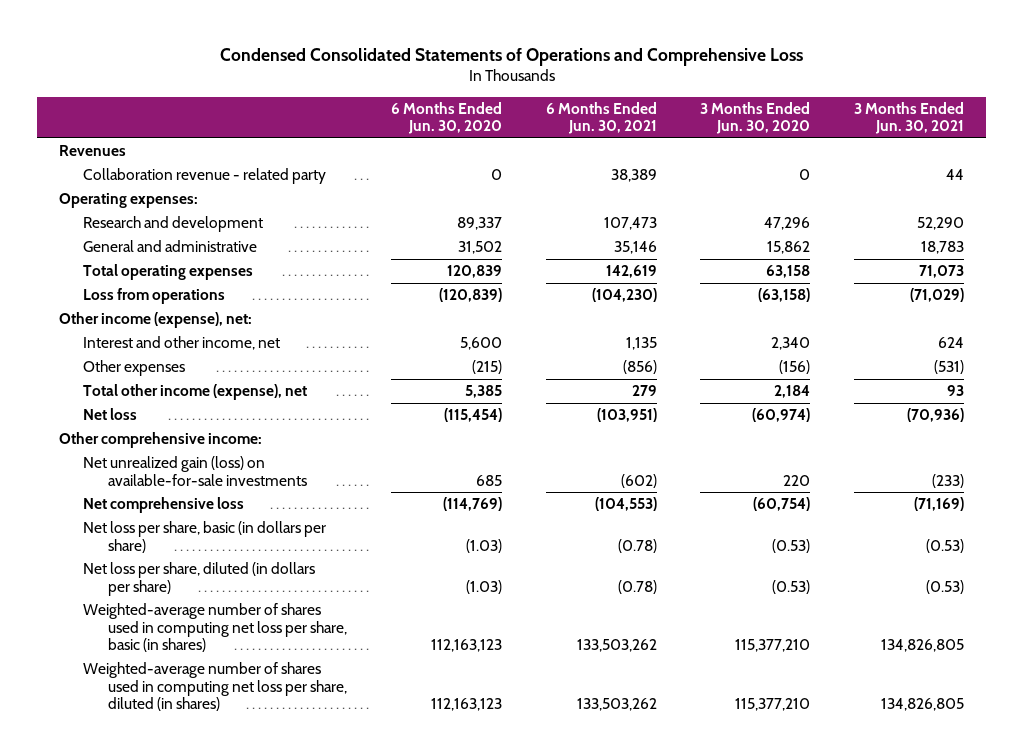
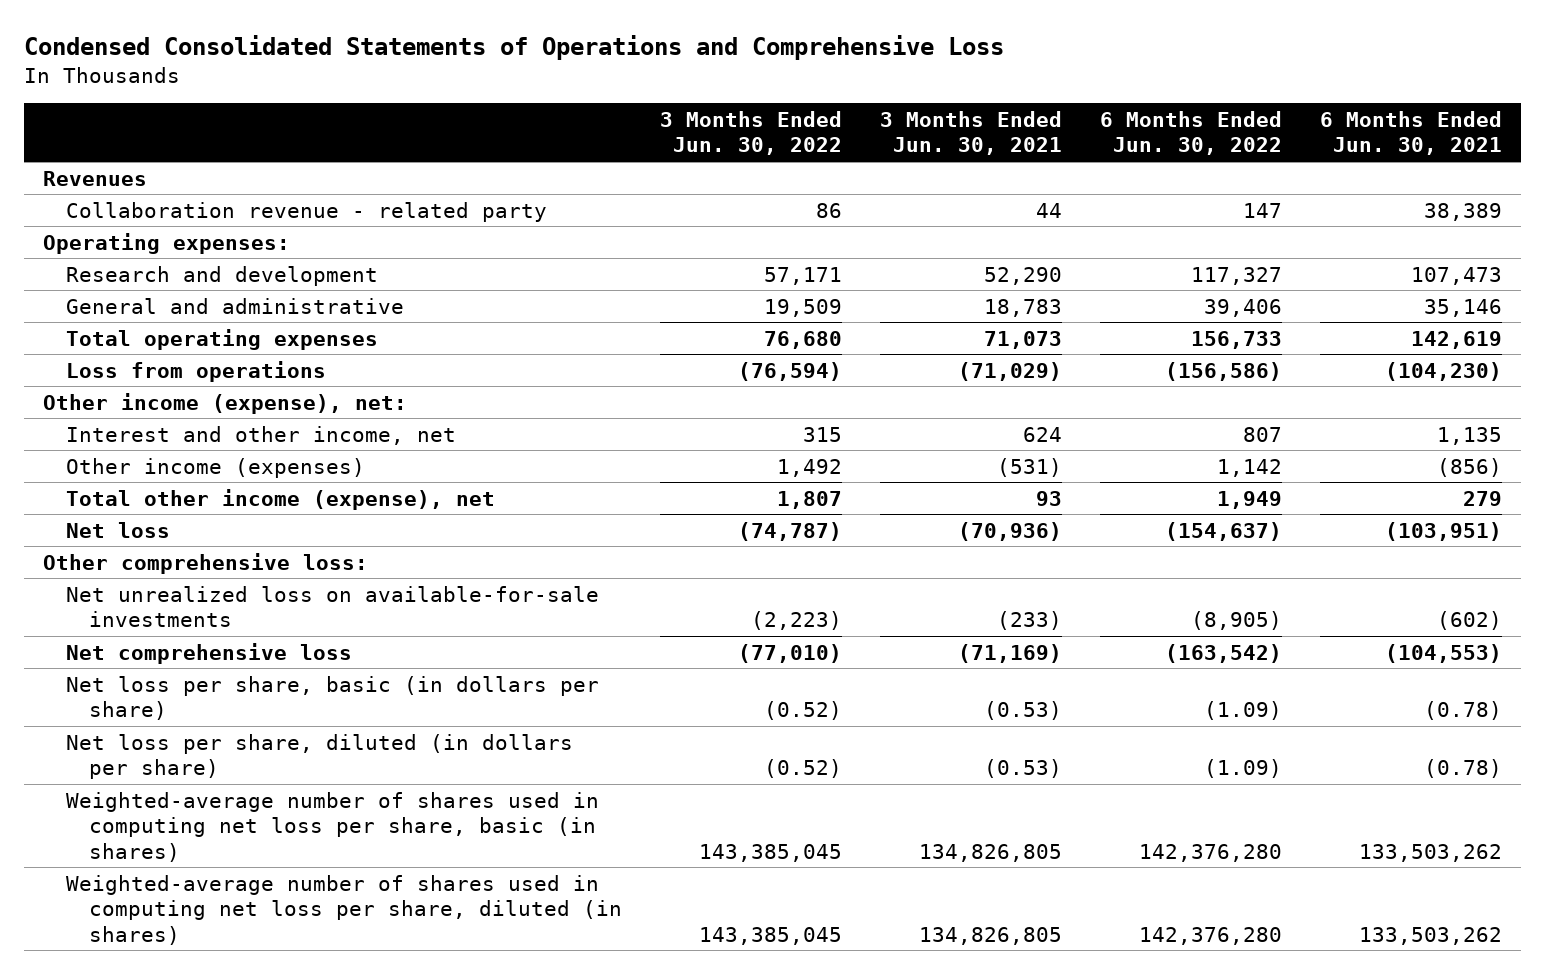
[390,101,502,135] 6 Months Ended Jun. 30, 2020 -> none
[700,101,811,135] 3 Months Ended Jun. 30, 2020 -> none
none -> [659,110,842,156] 3 Months Ended Jun. 30, 2022
none -> [1099,110,1282,156] 6 Months Ended Jun. 30, 2022
[83,360,186,377] Other expenses -> [65,457,365,478] Other income (expenses)
[58,432,262,449] Other comprehensive income: -> [42,552,368,574] Other comprehensive loss:
[83,456,307,486] Net unrealized gain (loss) on available-for-sale investments -> [65,585,599,628] Net unrealized loss on available-for-sale investments

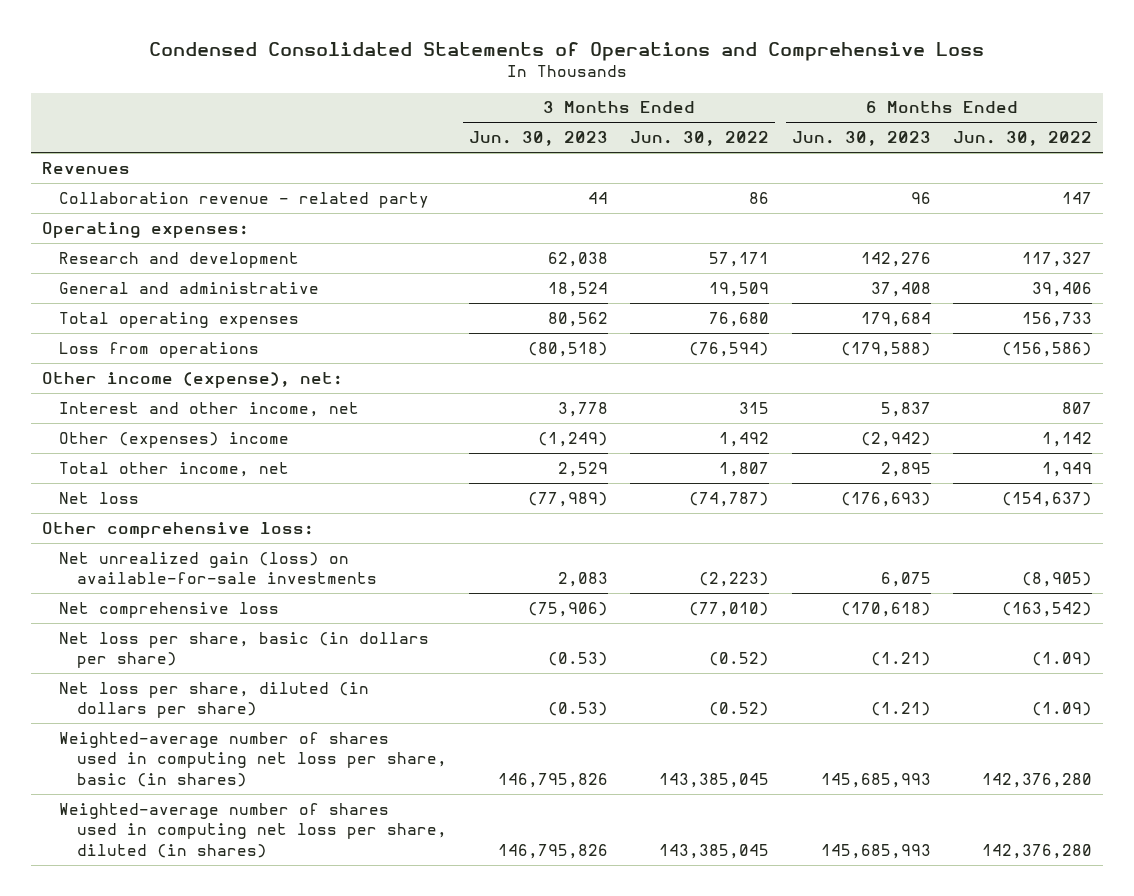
[879,110,1062,156] 3 Months Ended Jun. 30, 2021 -> none
[1320,110,1503,156] 6 Months Ended Jun. 30, 2021 -> none
none -> [468,131,608,147] Jun. 30, 2023
none -> [791,131,931,147] Jun. 30, 2023
[65,457,365,478] Other income (expenses) -> [59,431,290,448] Other (expenses) income
[65,488,495,510] Total other income (expense), net -> [59,461,290,477] Total other income, net
[65,585,599,628] Net unrealized loss on available-for-sale investments -> [59,551,377,585] Net unrealized gain (loss) on available-for-sale investments

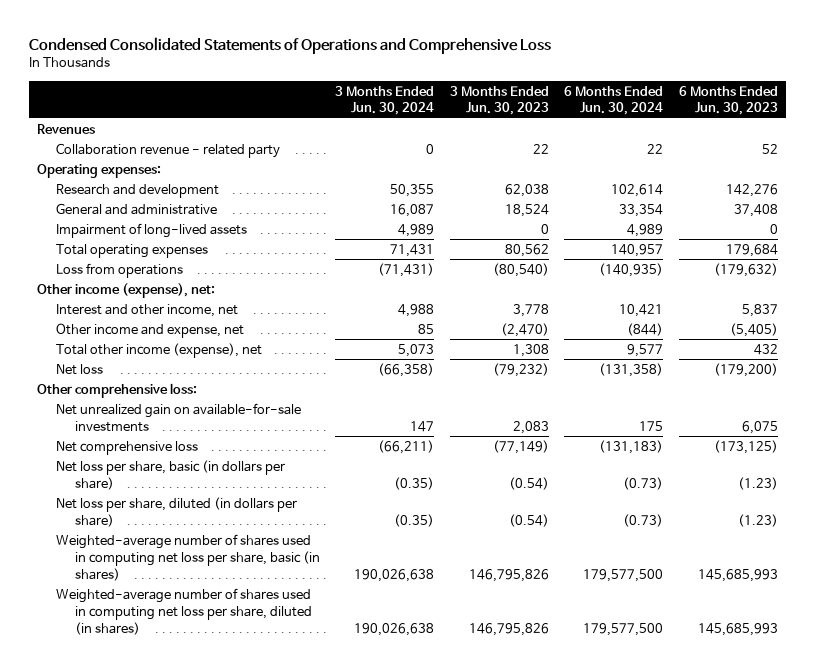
[630,131,770,147] Jun. 30, 2022 -> none
[952,131,1092,147] Jun. 30, 2022 -> none
none -> [335,85,435,116] 3 Months Ended Jun. 30, 2024
none -> [564,85,664,116] 6 Months Ended Jun. 30, 2024
[587,191,608,204] 44 -> [532,143,549,154] 22
[910,191,931,204] 96 -> [761,143,778,154] 52
none -> [55,222,247,238] Impairment of long-lived assets
[527,341,608,357] (80,518) -> [492,262,549,277] (80,540)
[840,341,931,357] (179,588) -> [713,262,778,277] (179,632)
[59,431,290,448] Other (expenses) income -> [55,322,244,338] Other income and expense, net
[537,431,608,447] (1,249) -> [500,322,549,337] (2,470)
[860,431,931,447] (2,942) -> [729,322,778,337] (5,405)
[59,461,290,477] Total other income, net -> [55,342,262,358] Total other income (expense), net
[557,461,608,477] 2,529 -> [512,343,549,357] 1,308
[880,461,931,477] 2,895 -> [753,343,778,355] 432
[527,491,608,507] (77,989) -> [492,362,549,377] (79,232)
[840,491,931,507] (176,693) -> [713,362,778,377] (179,200)
[59,551,377,585] Net unrealized gain (loss) on available-for-sale investments -> [55,402,301,432] Net unrealized gain on available-for-sale investments
[527,601,608,617] (75,906) -> [492,439,549,454] (77,149)
[840,601,931,617] (170,618) -> [713,439,778,454] (173,125)
[547,652,608,667] (0.53) -> [508,476,549,490] (0.54)
[870,652,931,667] (1.21) -> [737,476,778,490] (1.23)
[547,702,608,717] (0.53) -> [508,513,549,527] (0.54)
[870,702,931,717] (1.21) -> [737,513,778,527] (1.23)

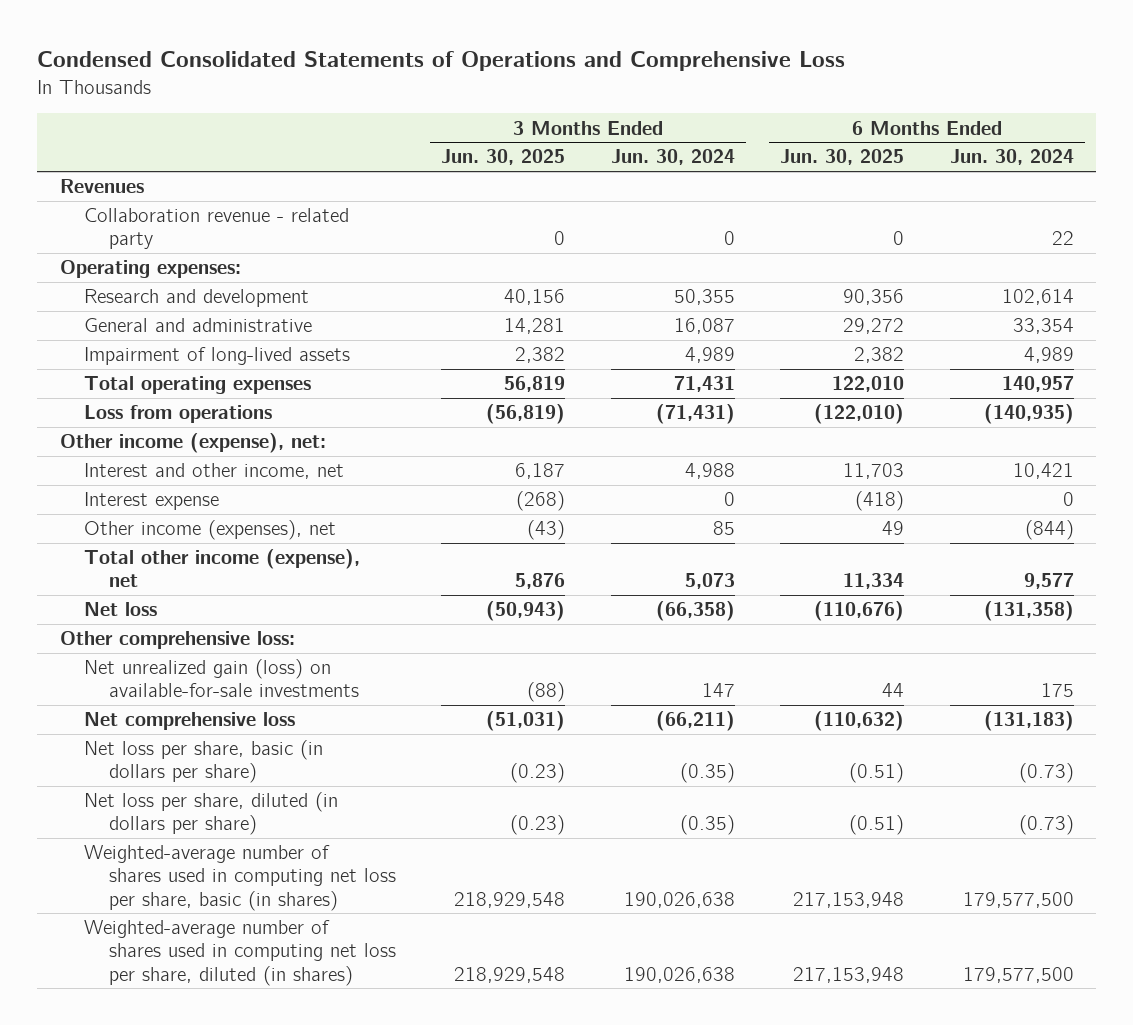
[449,85,549,116] 3 Months Ended Jun. 30, 2023 -> none
[678,85,778,116] 6 Months Ended Jun. 30, 2023 -> none
none -> [441,149,566,166] Jun. 30, 2025
none -> [780,149,905,166] Jun. 30, 2025
none -> [84,492,220,511] Interest expense
[55,322,244,338] Other income and expense, net -> [84,520,337,541] Other income (expenses), net
[55,402,301,432] Net unrealized gain on available-for-sale investments -> [84,659,359,698] Net unrealized gain (loss) on available-for-sale investments

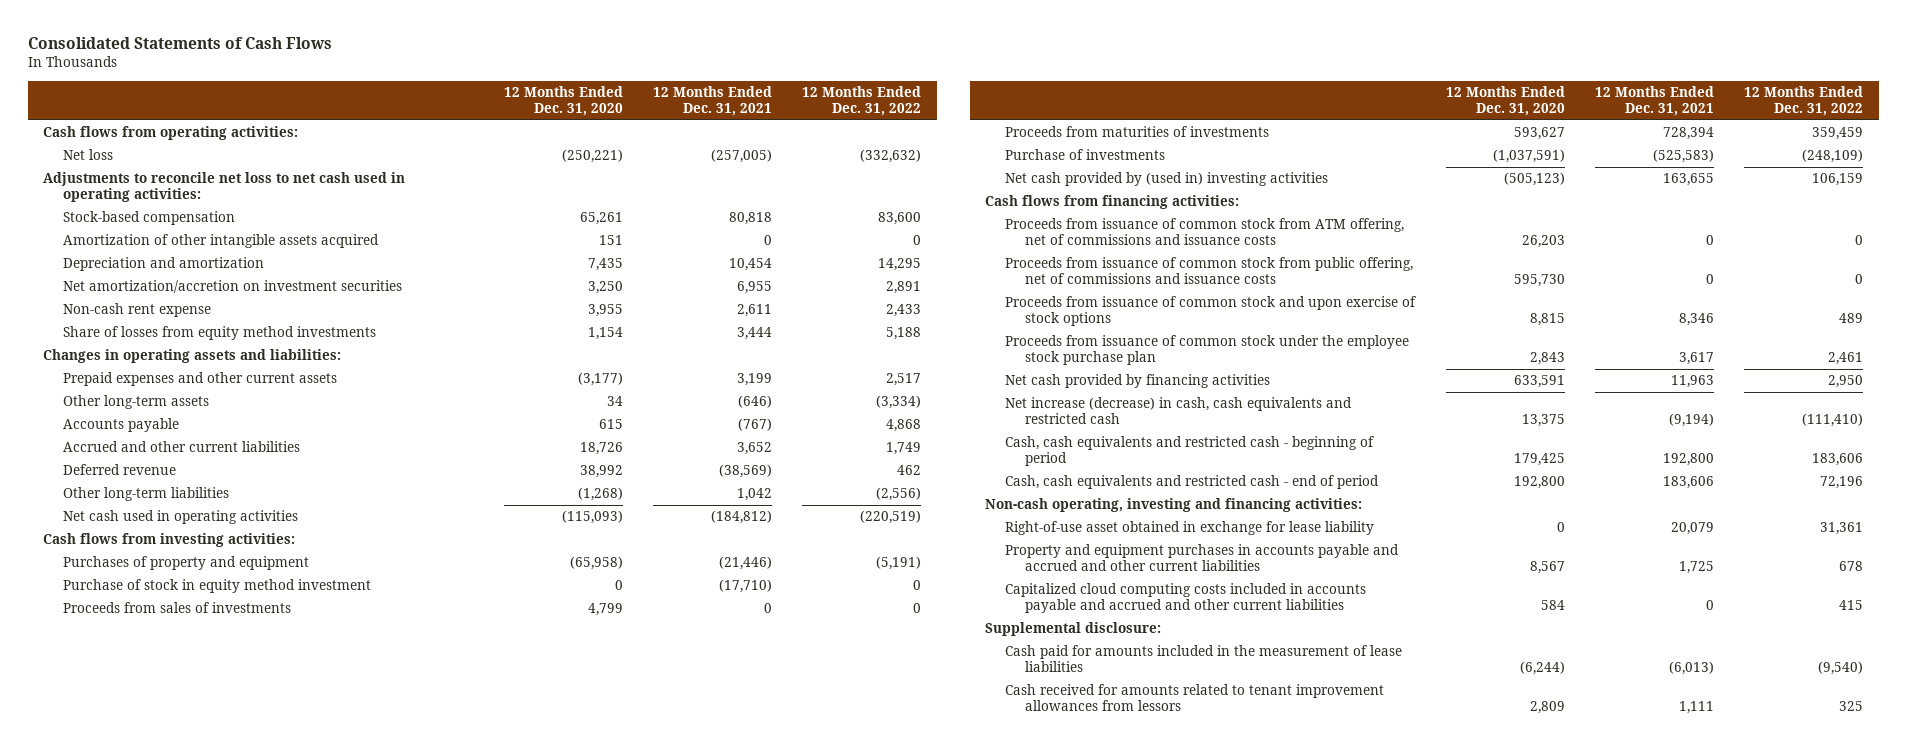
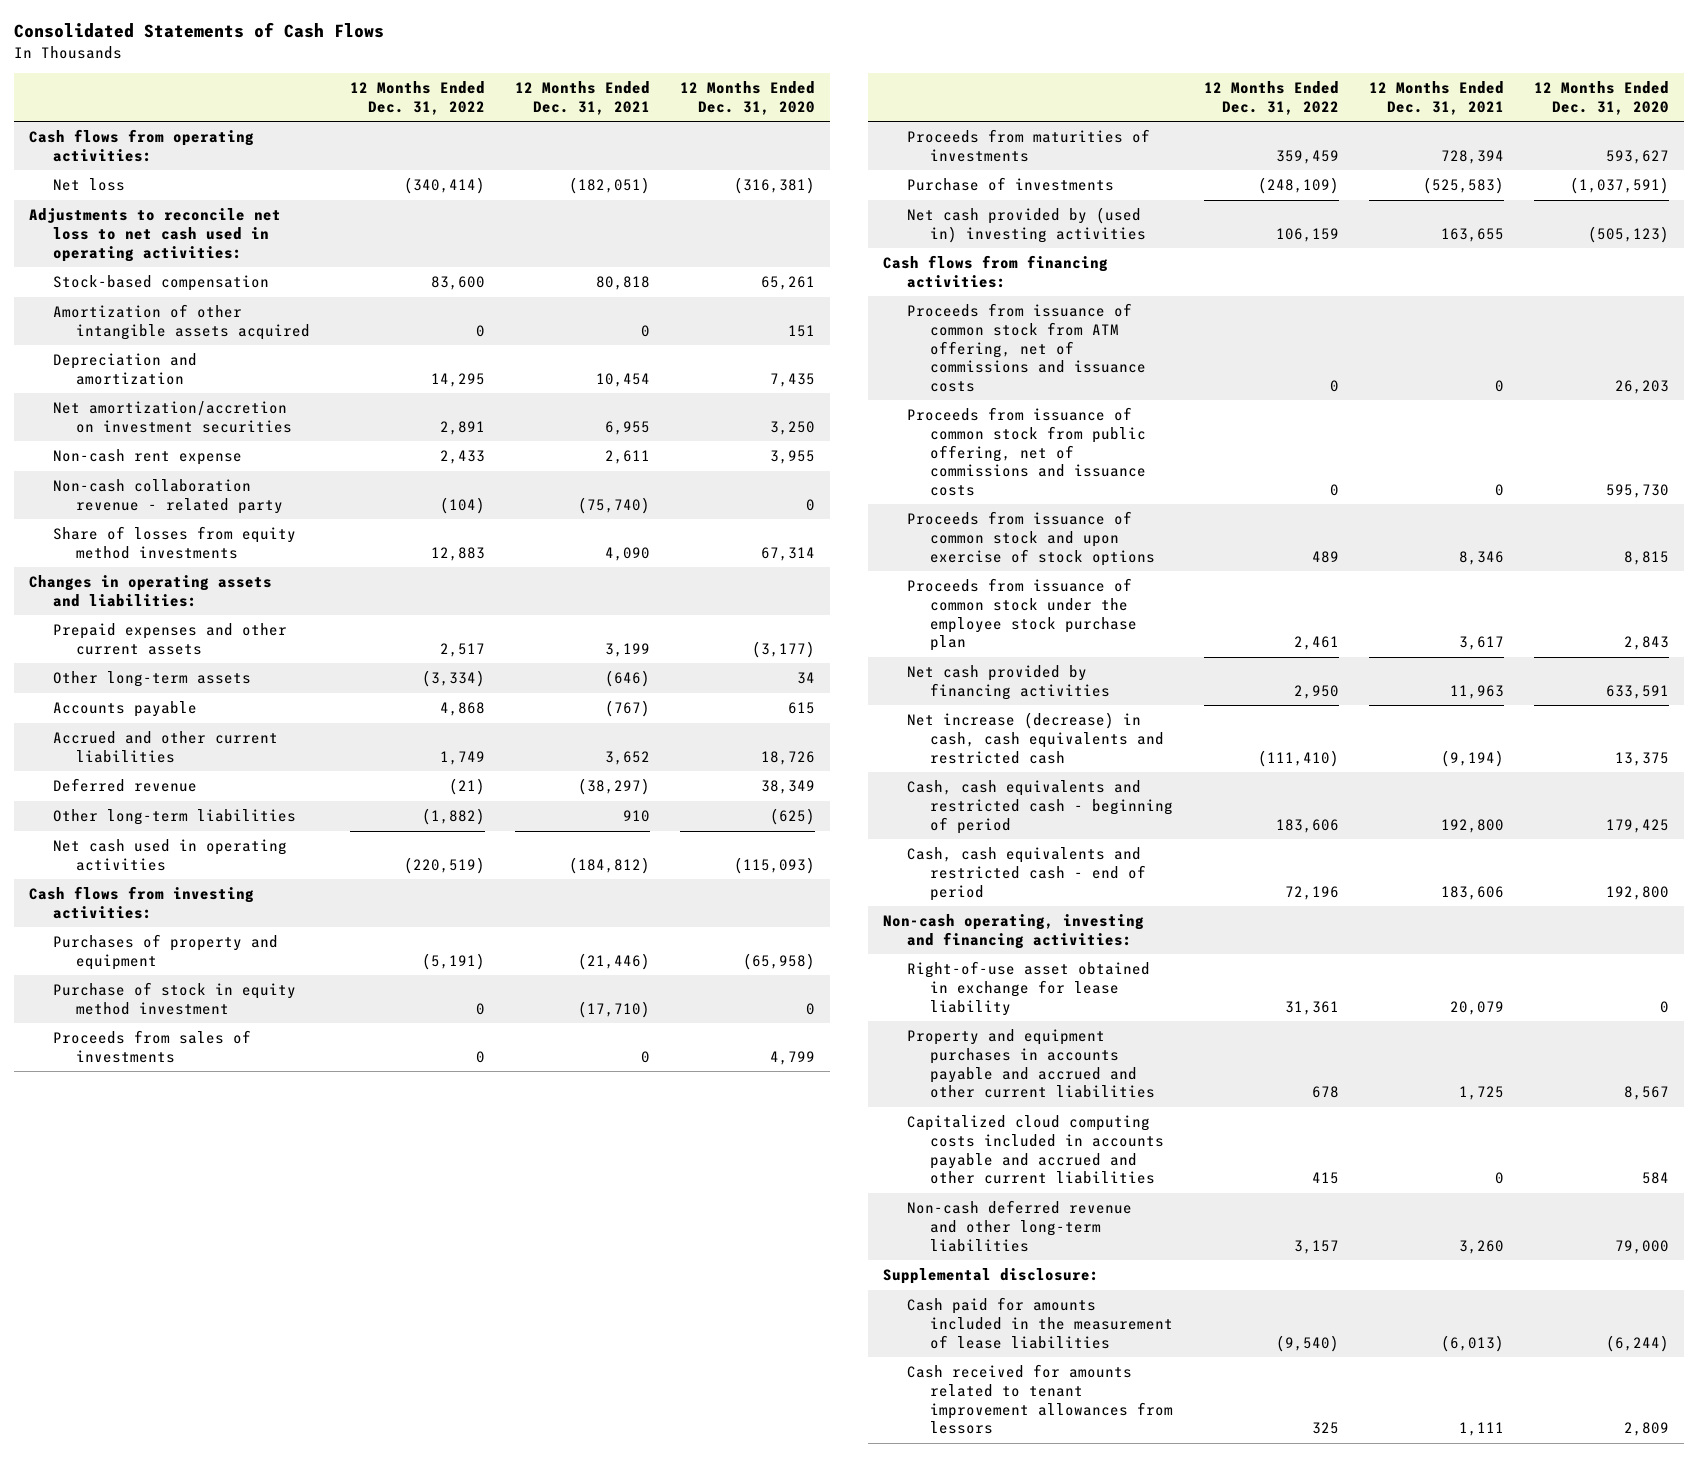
[561,149,623,164] (250,221) -> [734,177,816,195] (316,381)
[710,149,772,164] (257,005) -> [568,177,650,195] (182,051)
[860,149,922,164] (332,632) -> [403,177,485,195] (340,414)
none -> [52,479,284,514] Non-cash collaboration revenue - related party
[587,327,623,341] 1,154 -> [761,546,816,561] 67,314
[736,327,772,341] 3,444 -> [604,546,650,561] 4,090
[886,327,922,341] 5,188 -> [430,546,485,561] 12,883
[579,465,623,479] 38,992 -> [761,780,816,795] 38,349
[718,464,772,479] (38,569) -> [577,778,650,796] (38,297)
[897,465,922,476] 462 -> [448,778,485,796] (21)
[577,487,623,502] (1,268) -> [770,808,816,826] (625)
[736,488,772,502] 1,042 -> [622,810,650,823] 910
[876,487,922,502] (2,556) -> [421,808,485,826] (1,882)
none -> [906,1200,1132,1252] Non-cash deferred revenue and other long-term liabilities

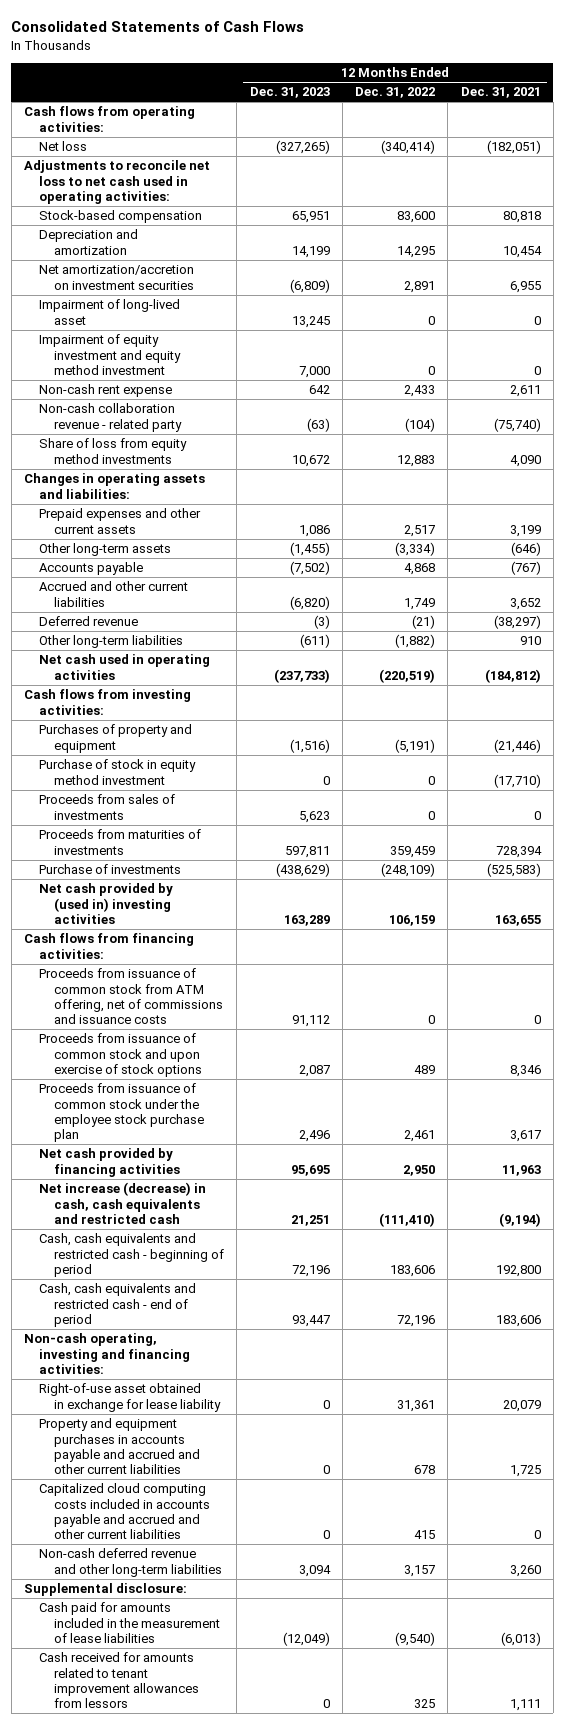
[680,80,816,115] 12 Months Ended Dec. 31, 2020 -> none
none -> [249,87,330,99] Dec. 31, 2023
[52,304,311,340] Amortization of other intangible assets acquired -> none
none -> [39,299,181,325] Impairment of long-lived asset
none -> [39,334,182,376] Impairment of equity investment and equity method investment
[52,526,296,559] Share of losses from equity method investments -> [39,438,188,464] Share of loss from equity method investments
[906,407,1147,496] Proceeds from issuance of common stock from public offering, net of commissions and issuance costs -> none

